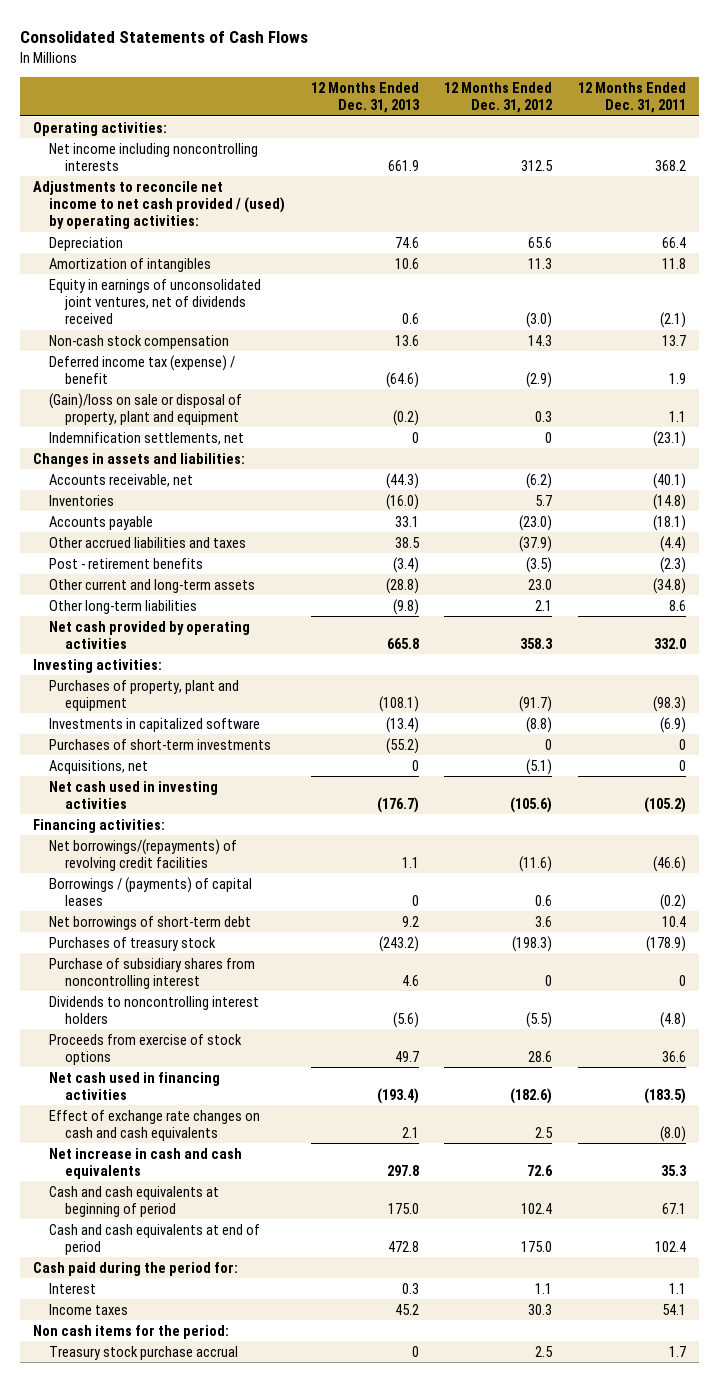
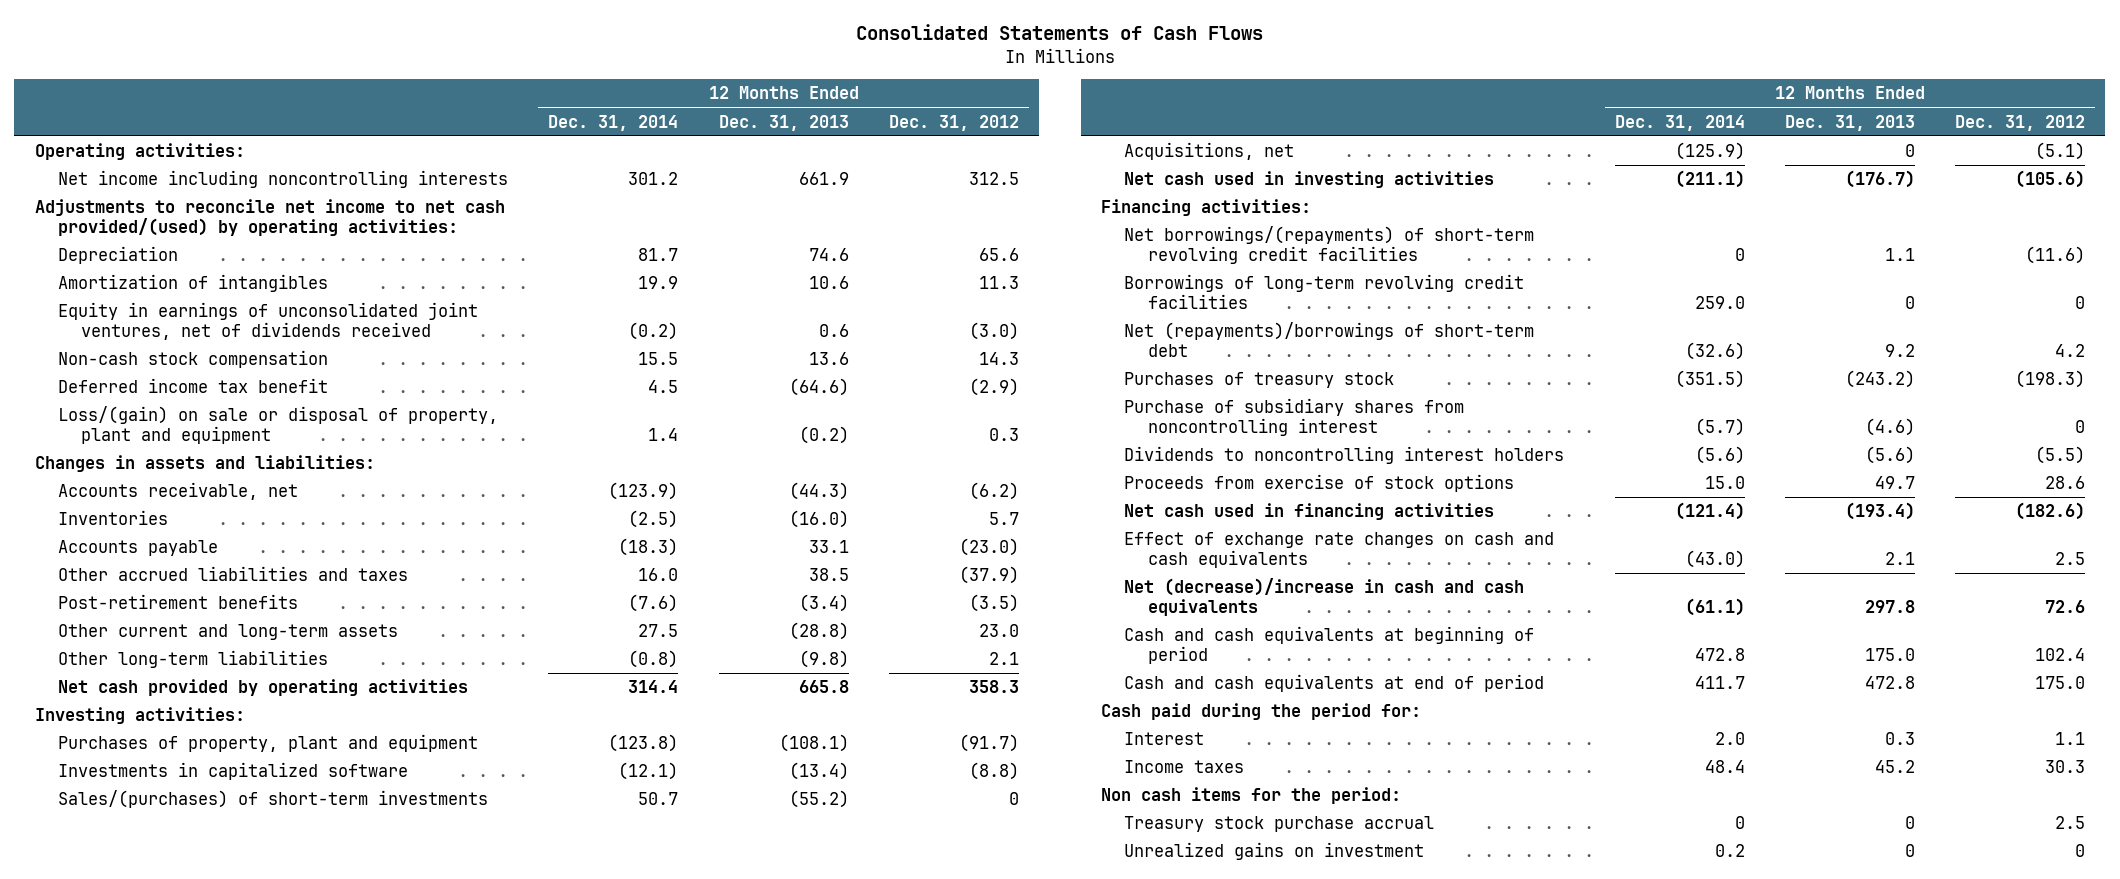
[577,82,686,114] 12 Months Ended Dec. 31, 2011 -> none
none -> [548,114,679,131] Dec. 31, 2014
[32,180,286,230] Adjustments to reconcile net income to net cash provided / (used) by operating activities: -> [34,199,505,237] Adjustments to reconcile net income to net cash provided/(used) by operating activities:
[49,431,245,445] Indemnification settlements, net -> none
[49,354,236,385] Deferred income tax (expense) / benefit -> [58,378,329,394] Deferred income tax benefit
[49,392,243,426] (Gain)/loss on sale or disposal of property, plant and equipment -> [58,406,499,445] Loss/(gain) on sale or disposal of property, plant and equipment
[49,557,204,569] Post - retirement benefits -> [58,594,299,610] Post-retirement benefits
[49,738,272,750] Purchases of short-term investments -> [58,790,489,809] Sales/(purchases) of short-term investments
[49,876,253,907] Borrowings / (payments) of capital leases -> none
[49,838,238,872] Net borrowings/(repayments) of revolving credit facilities -> [1124,226,1535,265] Net borrowings/(repayments) of short-term revolving credit facilities
none -> [1124,274,1525,310] Borrowings of long-term revolving credit facilities
[49,915,252,930] Net borrowings of short-term debt -> [1124,322,1535,358] Net (repayments)/borrowings of short-term debt
[535,915,553,927] 3.6 -> [2055,344,2086,358] 4.2
[401,975,419,987] 4.6 -> [1864,418,1915,437] (4.6)
[49,1147,243,1180] Net increase in cash and cash equivalents -> [1124,578,1525,617] Net (decrease)/increase in cash and cash equivalents
none -> [1124,842,1425,861] Unrealized gains on investment

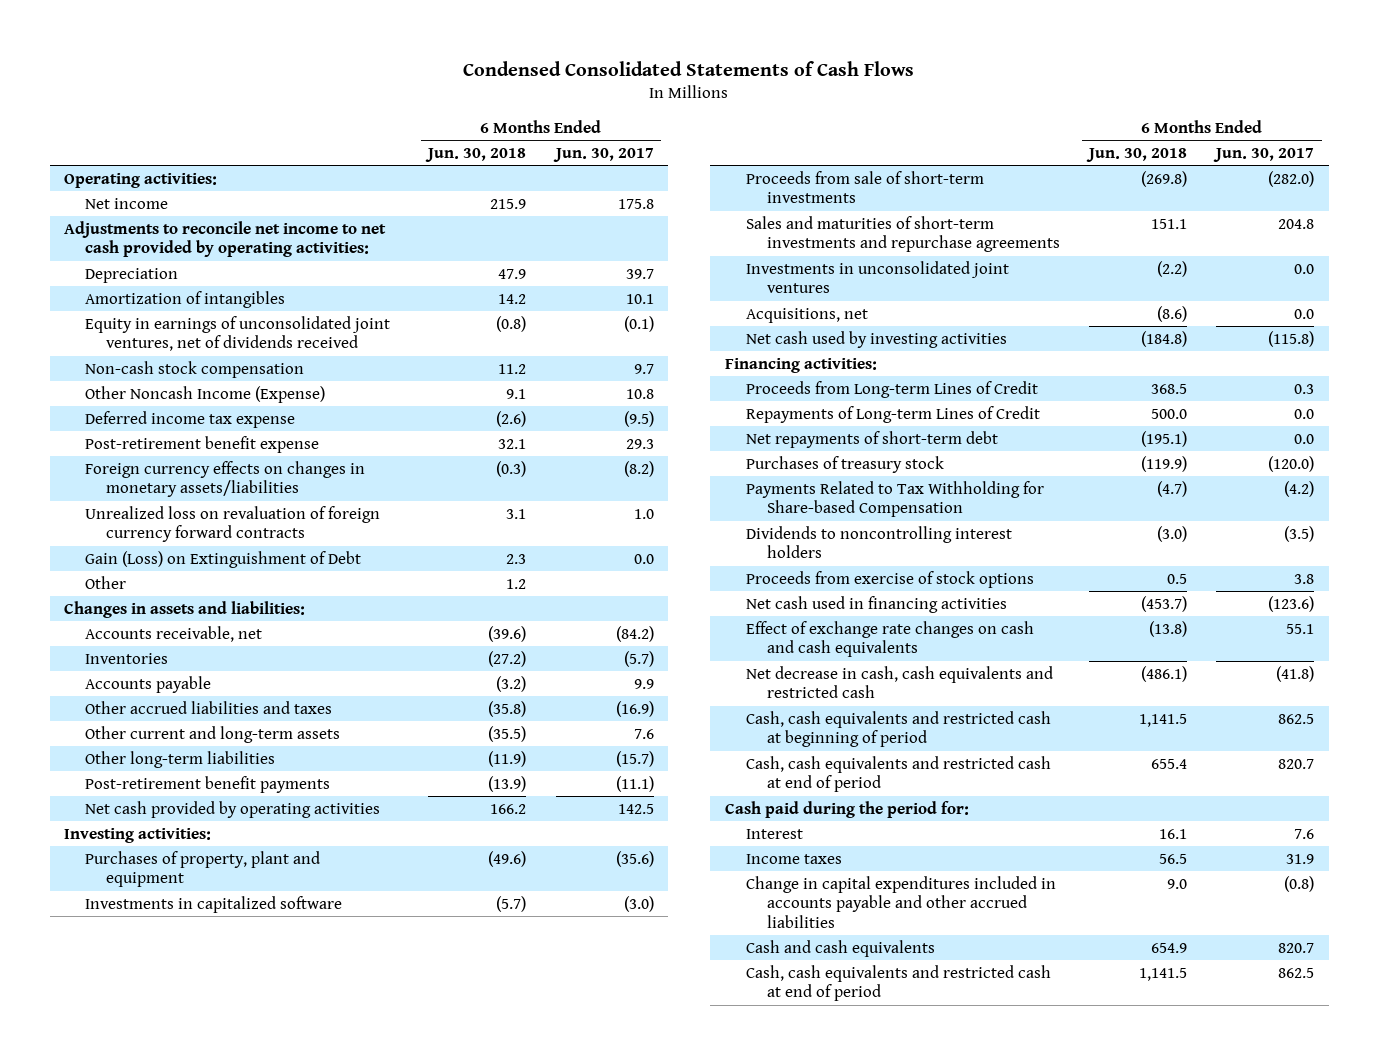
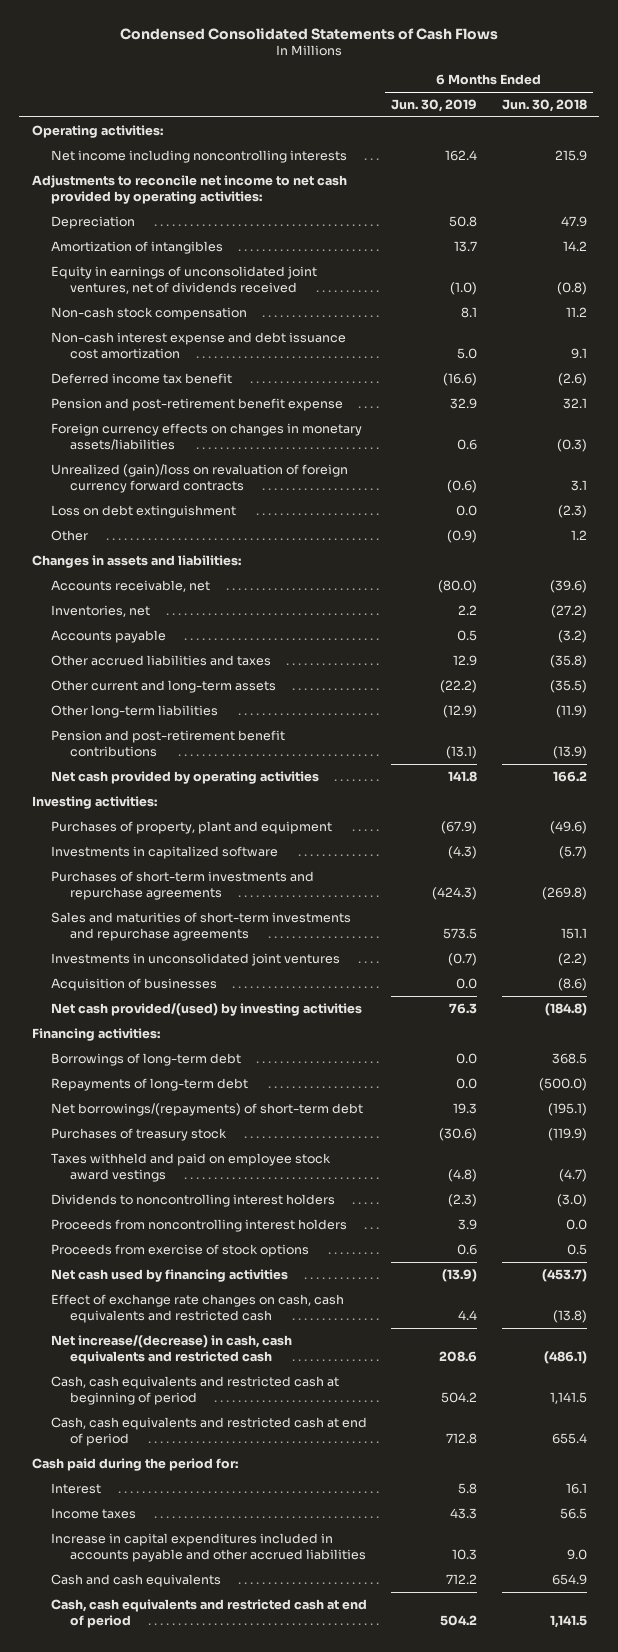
[552,147,654,162] Jun. 30, 2017 -> none
none -> [391,99,478,113] Jun. 30, 2019
[84,197,168,209] Net income -> [50,149,347,163] Net income including noncontrolling interests
[84,385,325,403] Other Noncash Income (Expense) -> [50,331,346,359] Non-cash interest expense and debt issuance cost amortization
[84,410,295,428] Deferred income tax expense -> [50,372,232,384] Deferred income tax benefit
[84,435,319,453] Post-retirement benefit expense -> [50,397,343,411] Pension and post-retirement benefit expense
[84,505,380,543] Unrealized loss on revaluation of foreign currency forward contracts -> [50,463,348,493] Unrealized (gain)/loss on revaluation of foreign currency forward contracts
[84,550,361,568] Gain (Loss) on Extinguishment of Debt -> [50,504,236,518] Loss on debt extinguishment
[506,553,527,564] 2.3 -> [557,504,587,518] (2.3)
[84,652,168,664] Inventories -> [50,604,150,617] Inventories, net
[84,775,330,793] Post-retirement benefit payments -> [50,729,285,757] Pension and post-retirement benefit contributions
[745,170,984,204] Proceeds from sale of short-term investments -> [50,870,314,900] Purchases of short-term investments and repurchase agreements
[745,307,868,323] Acquisitions, net -> [50,977,217,991] Acquisition of businesses
[745,330,1007,348] Net cash used by investing activities -> [50,1002,362,1016] Net cash provided/(used) by investing activities
[745,380,1038,398] Proceeds from Long-term Lines of Credit -> [50,1052,241,1066] Borrowings of long-term debt
[745,405,1040,423] Repayments of Long-term Lines of Credit -> [50,1077,248,1091] Repayments of long-term debt
[1151,408,1188,419] 500.0 -> [538,1077,587,1091] (500.0)
[745,430,998,448] Net repayments of short-term debt -> [50,1102,363,1116] Net borrowings/(repayments) of short-term debt
[745,480,1044,518] Payments Related to Tax Withholding for Share-based Compensation -> [50,1152,331,1182] Taxes withheld and paid on employee stock award vestings
none -> [50,1218,347,1232] Proceeds from noncontrolling interest holders
[745,595,1007,613] Net cash used in financing activities -> [50,1268,288,1282] Net cash used by financing activities
[745,620,1034,658] Effect of exchange rate changes on cash and cash equivalents -> [50,1293,344,1323] Effect of exchange rate changes on cash, cash equivalents and restricted cash
[745,665,1053,699] Net decrease in cash, cash equivalents and restricted cash -> [50,1334,292,1364] Net increase/(decrease) in cash, cash equivalents and restricted cash
[745,875,1056,928] Change in capital expenditures included in accounts payable and other accrued liabilities -> [50,1532,367,1562] Increase in capital expenditures included in accounts payable and other accrued liabilities

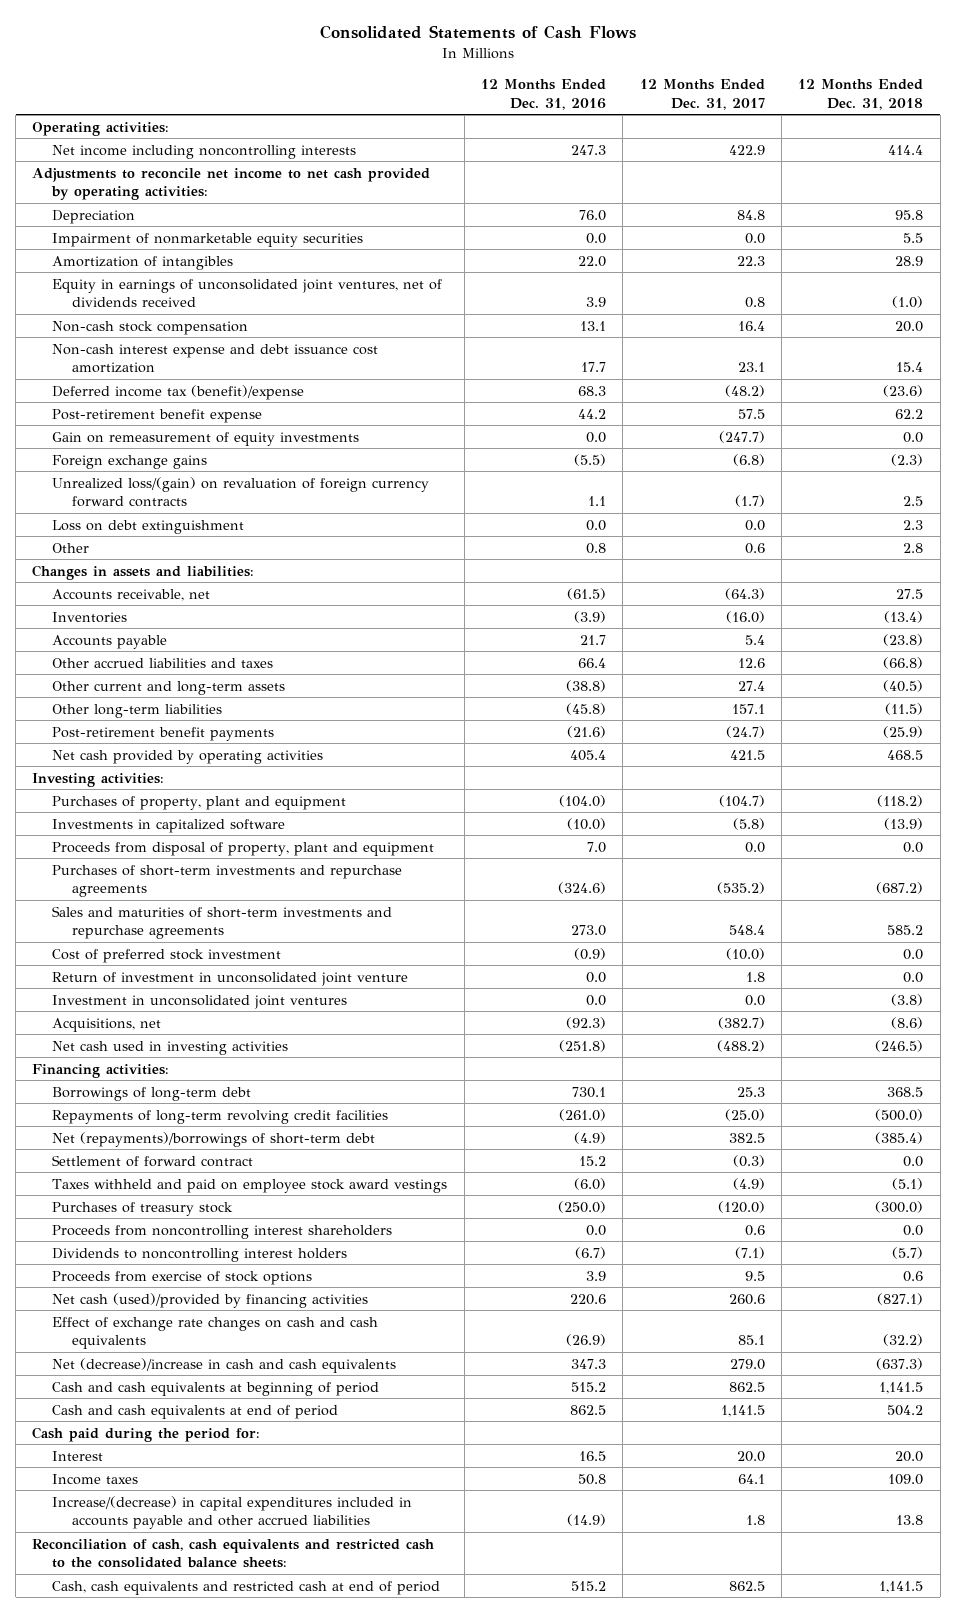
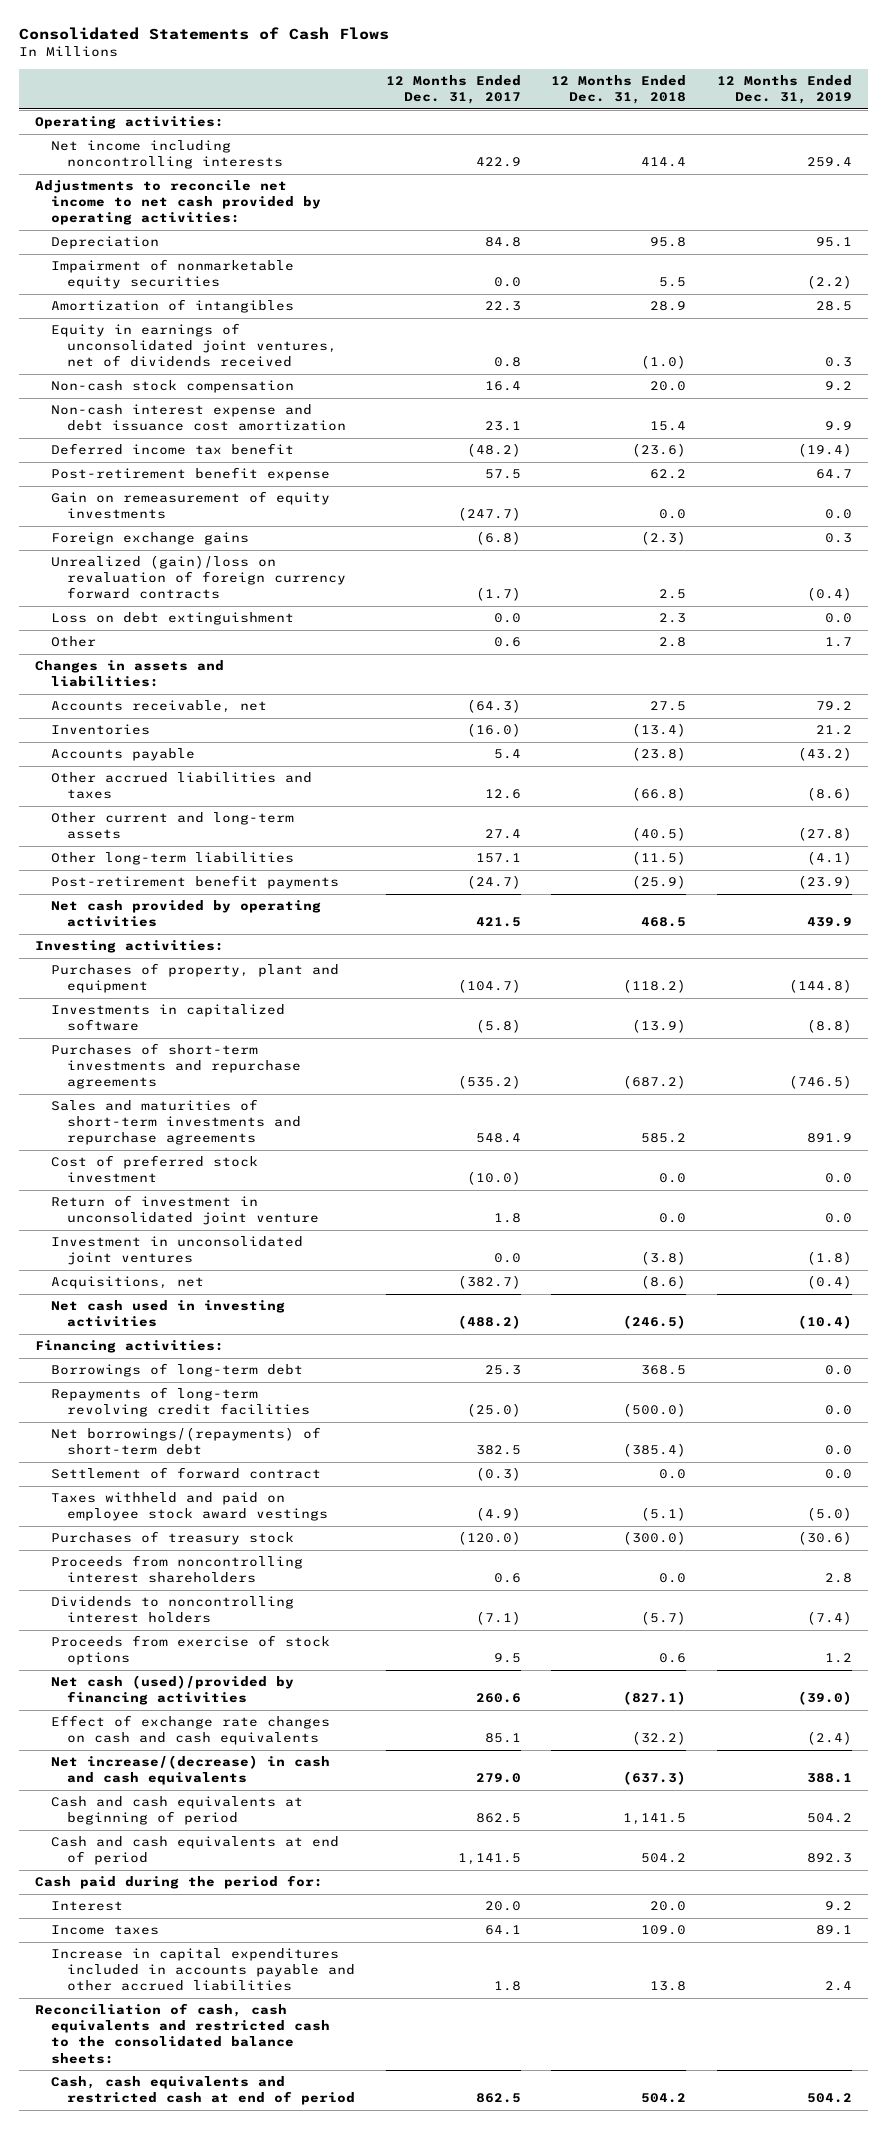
[480,79,606,110] 12 Months Ended Dec. 31, 2016 -> none
none -> [717,75,853,105] 12 Months Ended Dec. 31, 2019
[52,384,305,400] Deferred income tax (benefit)/expense -> [50,443,294,456] Deferred income tax benefit
[52,476,430,508] Unrealized loss/(gain) on revaluation of foreign currency forward contracts -> [50,555,347,600] Unrealized (gain)/loss on revaluation of foreign currency forward contracts
[52,841,435,856] Proceeds from disposal of property, plant and equipment -> none
[52,1131,376,1147] Net (repayments)/borrowings of short-term debt -> [50,1427,321,1456] Net borrowings/(repayments) of short-term debt
[52,1357,397,1373] Net (decrease)/increase in cash and cash equivalents -> [50,1755,330,1786] Net increase/(decrease) in cash and cash equivalents
[52,1495,413,1530] Increase/(decrease) in capital expenditures included in accounts payable and other accrued liabilities -> [50,1948,356,1992] Increase in capital expenditures included in accounts payable and other accrued liabilities
[879,1580,924,1593] 1,141.5 -> [641,2093,687,2104] 504.2

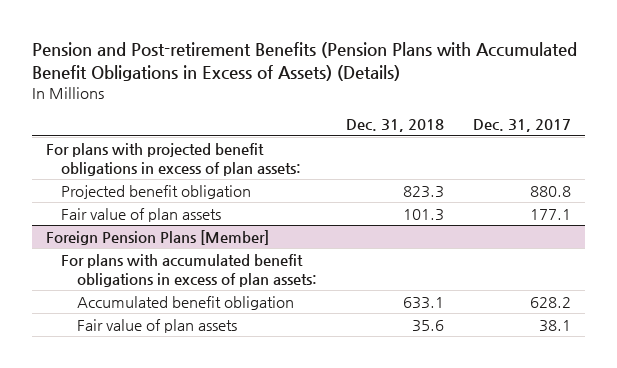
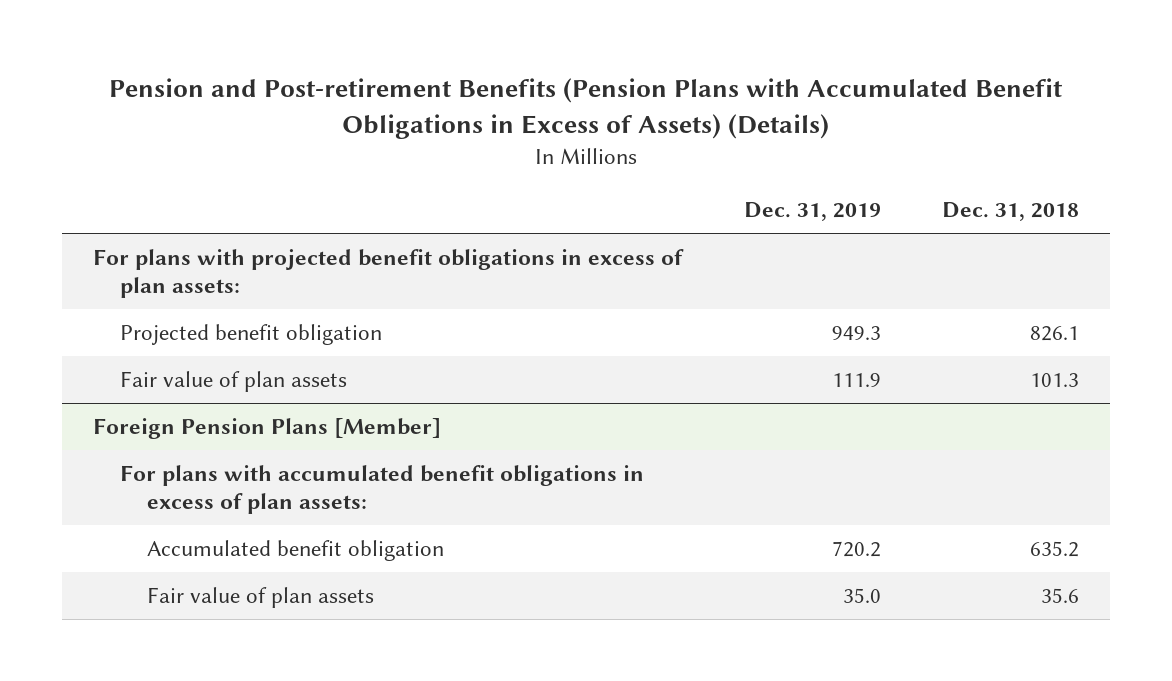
[472,119,571,133] Dec. 31, 2017 -> none
none -> [743,202,881,222] Dec. 31, 2019
[402,185,444,198] 823.3 -> [1030,325,1080,341] 826.1
[402,296,444,309] 633.1 -> [1030,540,1080,557] 635.2

